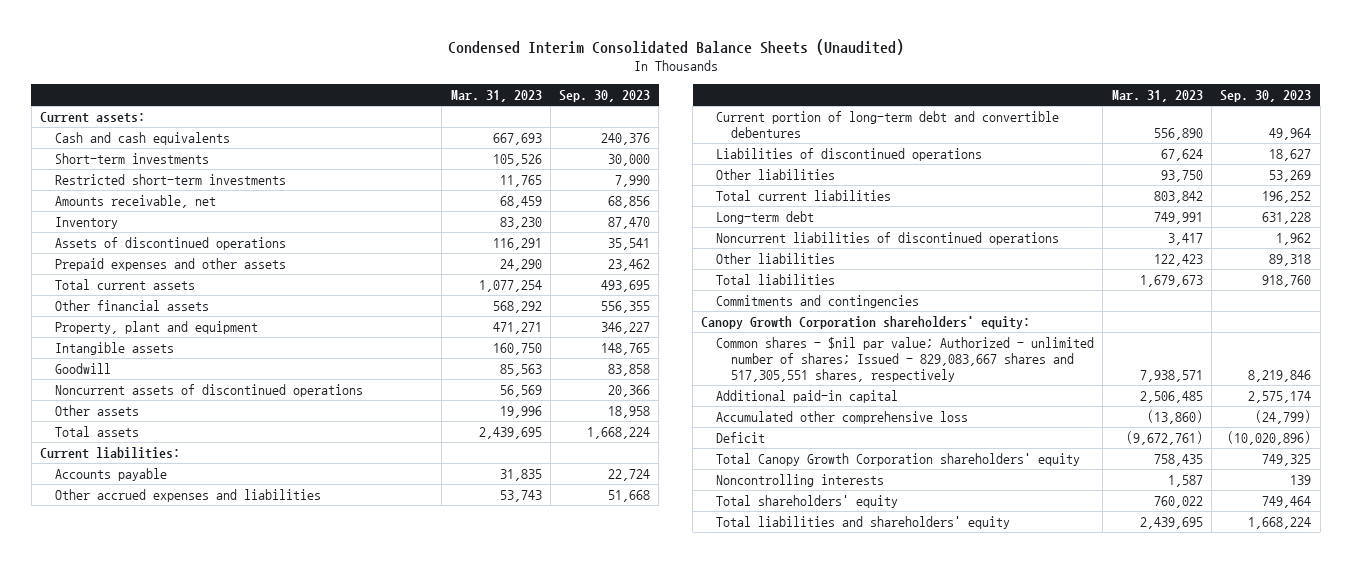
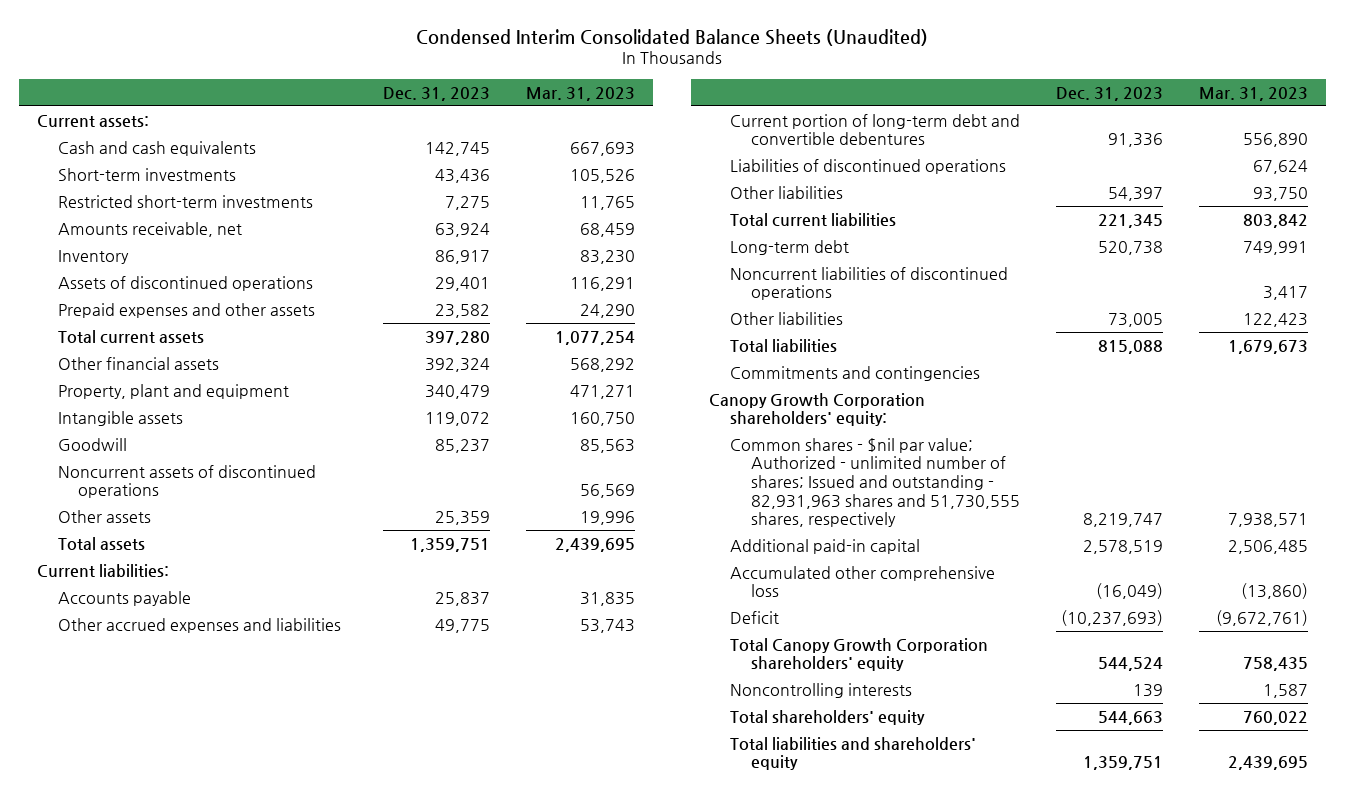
[559,89,651,102] Sep. 30, 2023 -> none
none -> [383,86,491,101] Dec. 31, 2023
[716,336,1095,382] Common shares - $nil par value; Authorized - unlimited number of shares; Issued - 829,083,667 shares and 517,305,551 shares, respectively -> [730,437,1020,528] Common shares - $nil par value; Authorized - unlimited number of shares; Issued and outstanding - 82,931,963 shares and 51,730,555 shares, respectively

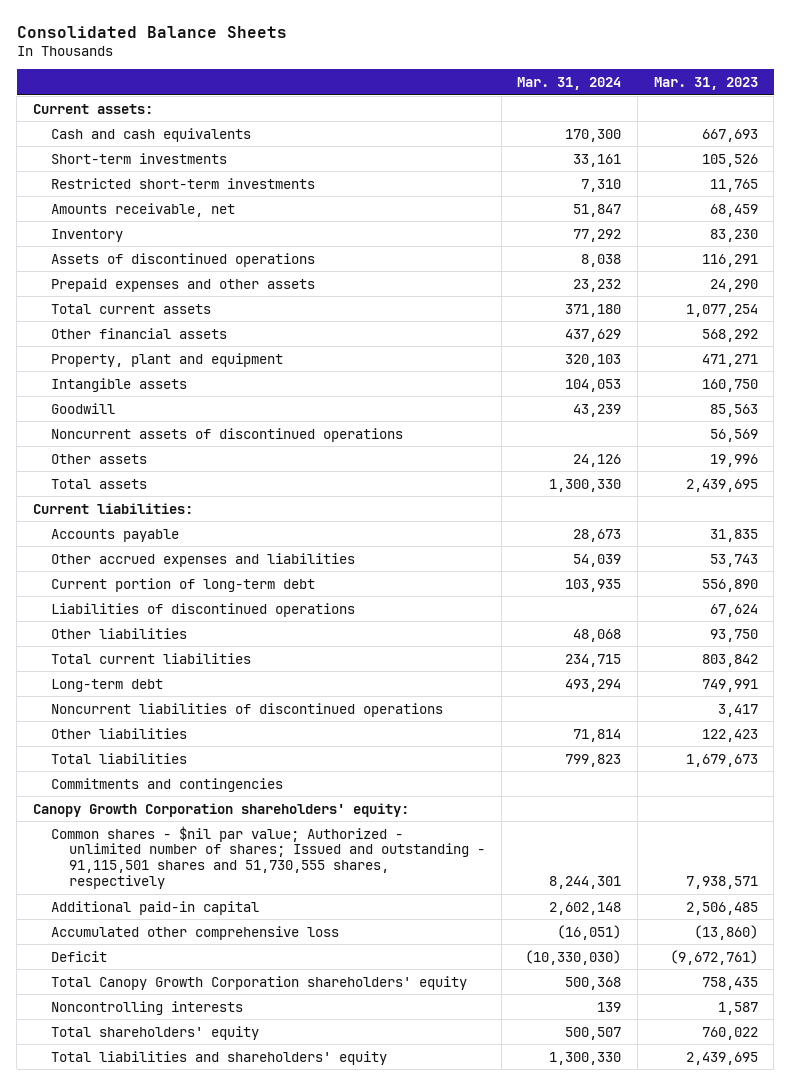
[416,28,929,46] Condensed Interim Consolidated Balance Sheets (Unaudited) -> [16,25,287,38] Consolidated Balance Sheets
[383,86,491,101] Dec. 31, 2023 -> none
none -> [517,76,622,90] Mar. 31, 2024
[730,113,1021,146] Current portion of long-term debt and convertible debentures -> [50,577,315,592] Current portion of long-term debt
[730,437,1020,528] Common shares - $nil par value; Authorized - unlimited number of shares; Issued and outstanding - 82,931,963 shares and 51,730,555 shares, respectively -> [50,825,486,889] Common shares - $nil par value; Authorized - unlimited number of shares; Issued and outstanding - 91,115,501 shares and 51,730,555 shares, respectively

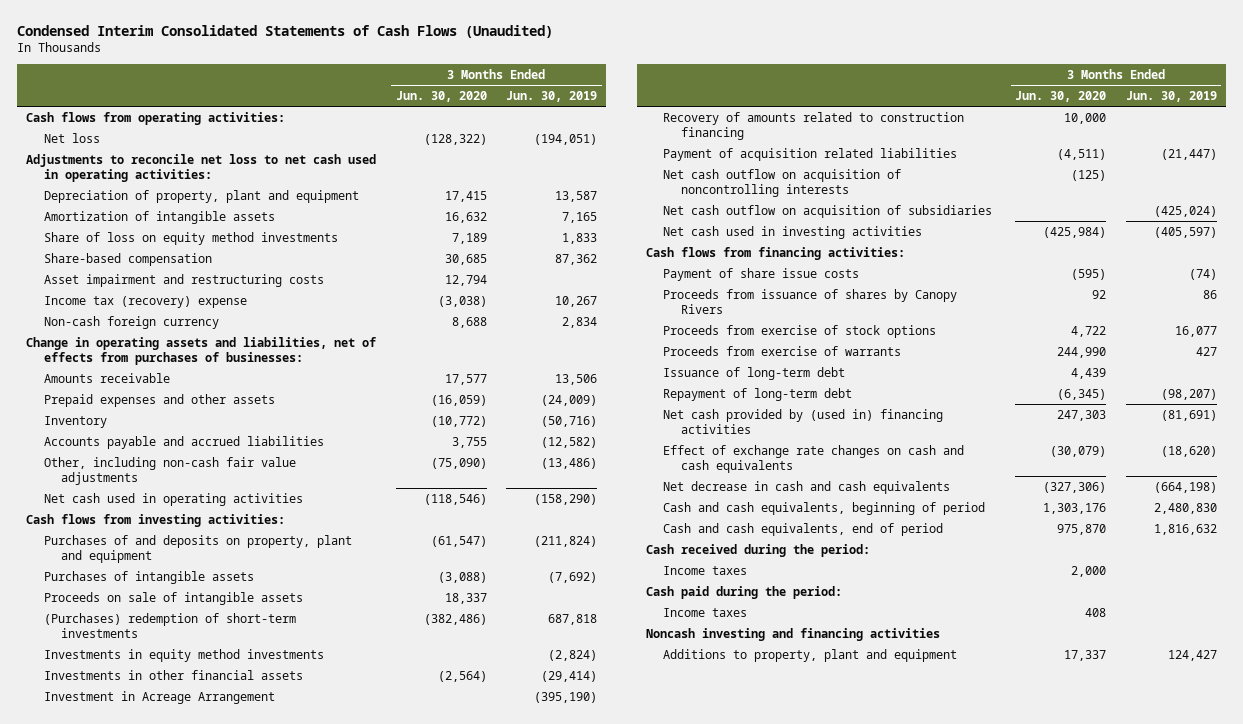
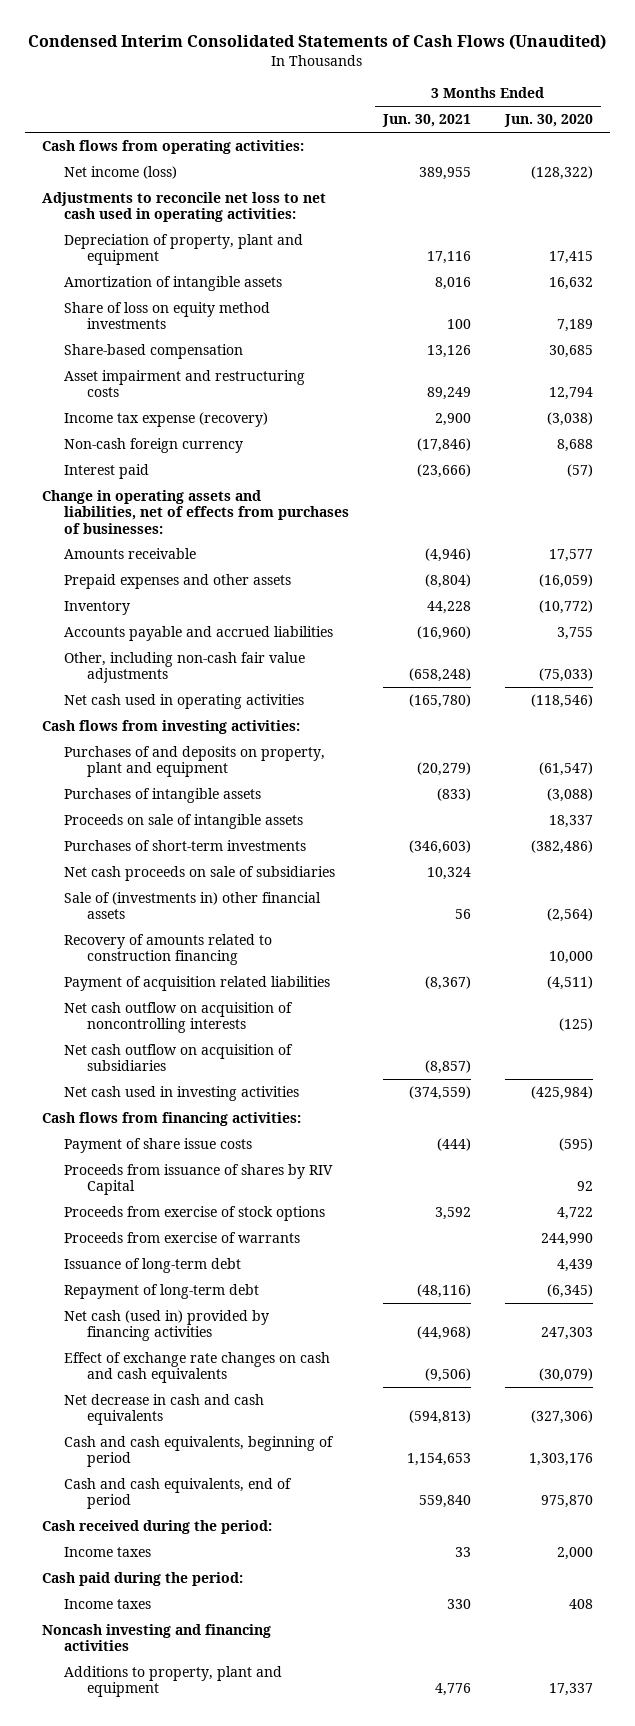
[505,91,597,103] Jun. 30, 2019 -> none
none -> [382,114,472,128] Jun. 30, 2021
[43,132,100,143] Net loss -> [64,166,178,180] Net income (loss)
[43,295,247,308] Income tax (recovery) expense -> [64,412,269,428] Income tax expense (recovery)
none -> [64,464,150,480] Interest paid
[430,457,487,469] (75,090) -> [538,668,593,683] (75,033)
[43,648,324,662] Investments in equity method investments -> none
[43,690,275,704] Investment in Acreage Arrangement -> none
[43,612,296,638] (Purchases) redemption of short-term investments -> [64,840,307,852] Purchases of short-term investments
none -> [64,866,336,882] Net cash proceeds on sale of subsidiaries
[43,669,303,680] Investments in other financial assets -> [64,892,322,920] Sale of (investments in) other financial assets
[663,288,958,314] Proceeds from issuance of shares by Canopy Rivers -> [64,1164,334,1196] Proceeds from issuance of shares by RIV Capital
[663,408,944,434] Net cash provided by (used in) financing activities -> [64,1310,270,1342] Net cash (used in) provided by financing activities

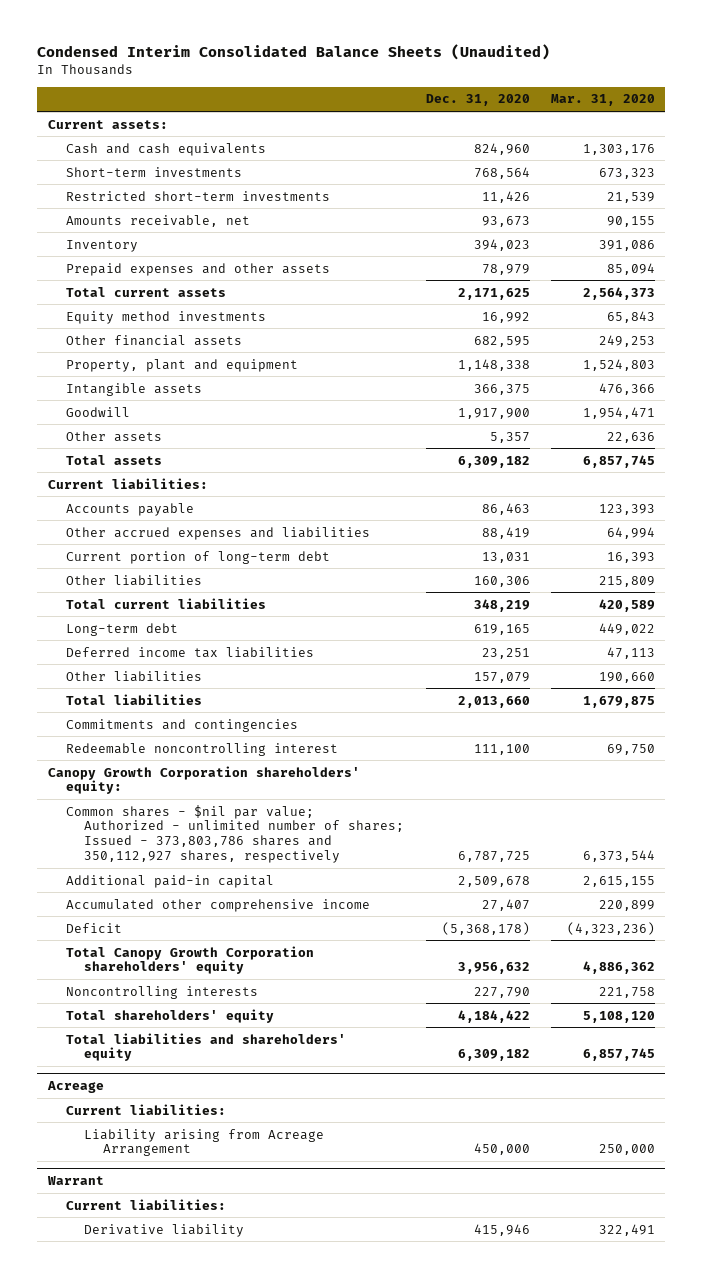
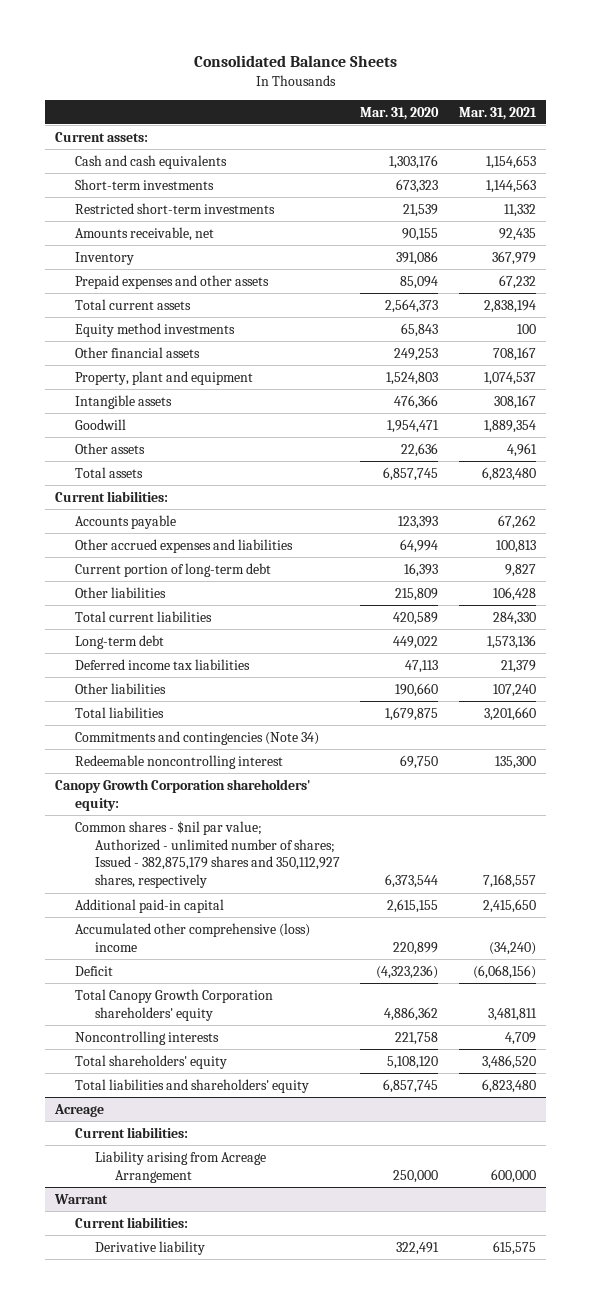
[37,43,551,60] Condensed Interim Consolidated Balance Sheets (Unaudited) -> [193,55,397,68] Consolidated Balance Sheets
[425,94,530,107] Dec. 31, 2020 -> none
none -> [458,106,537,120] Mar. 31, 2021
[66,718,299,732] Commitments and contingencies -> [75,730,320,745] Commitments and contingencies (Note 34)
[66,804,405,864] Common shares - $nil par value; Authorized - unlimited number of shares; Issued - 373,803,786 shares and 350,112,927 shares, respectively -> [75,820,341,889] Common shares - $nil par value; Authorized - unlimited number of shares; Issued - 382,875,179 shares and 350,112,927 shares, respectively
[66,898,371,912] Accumulated other comprehensive income -> [75,922,311,952] Accumulated other comprehensive (loss) income

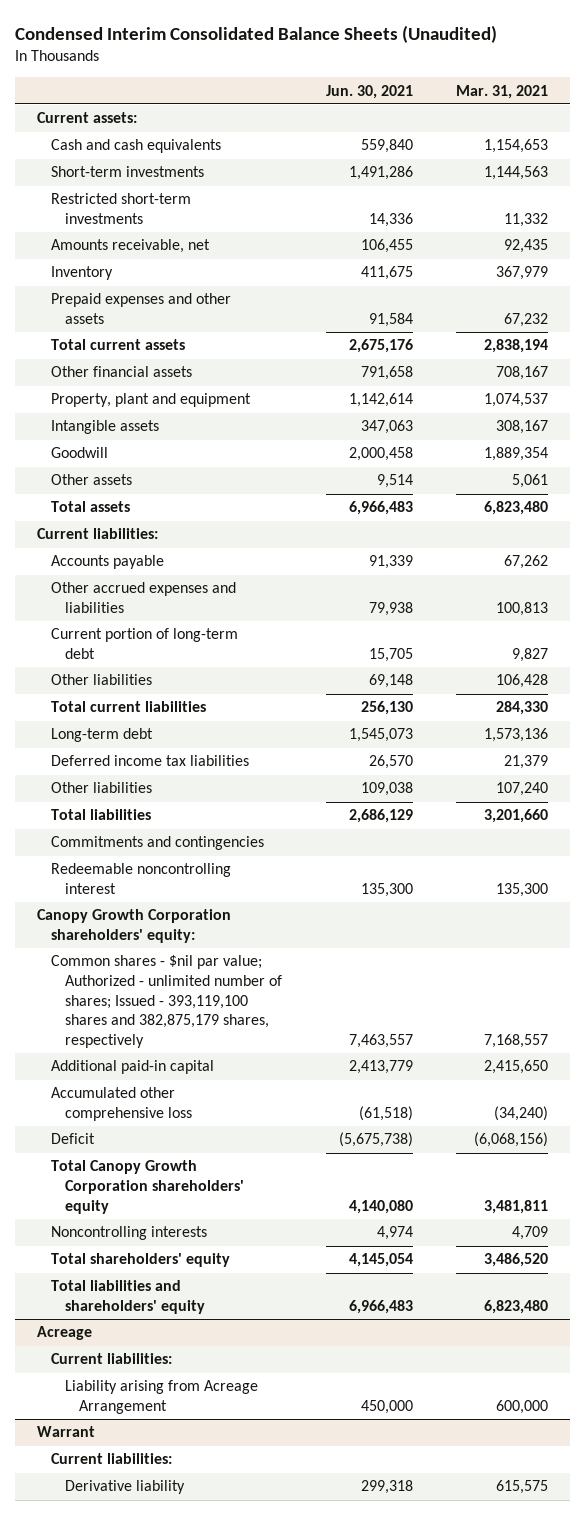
[193,55,397,68] Consolidated Balance Sheets -> [15,24,498,43] Condensed Interim Consolidated Balance Sheets (Unaudited)
[360,106,440,120] Mar. 31, 2020 -> none
none -> [325,84,413,99] Jun. 30, 2021
[75,322,236,337] Equity method investments -> none
[506,442,537,457] 4,961 -> [511,474,548,489] 5,061
[75,730,320,745] Commitments and contingencies (Note 34) -> [50,836,264,851] Commitments and contingencies
[75,820,341,889] Common shares - $nil par value; Authorized - unlimited number of shares; Issued - 382,875,179 shares and 350,112,927 shares, respectively -> [50,955,283,1048] Common shares - $nil par value; Authorized - unlimited number of shares; Issued - 393,119,100 shares and 382,875,179 shares, respectively
[75,922,311,952] Accumulated other comprehensive (loss) income -> [50,1087,193,1122] Accumulated other comprehensive loss

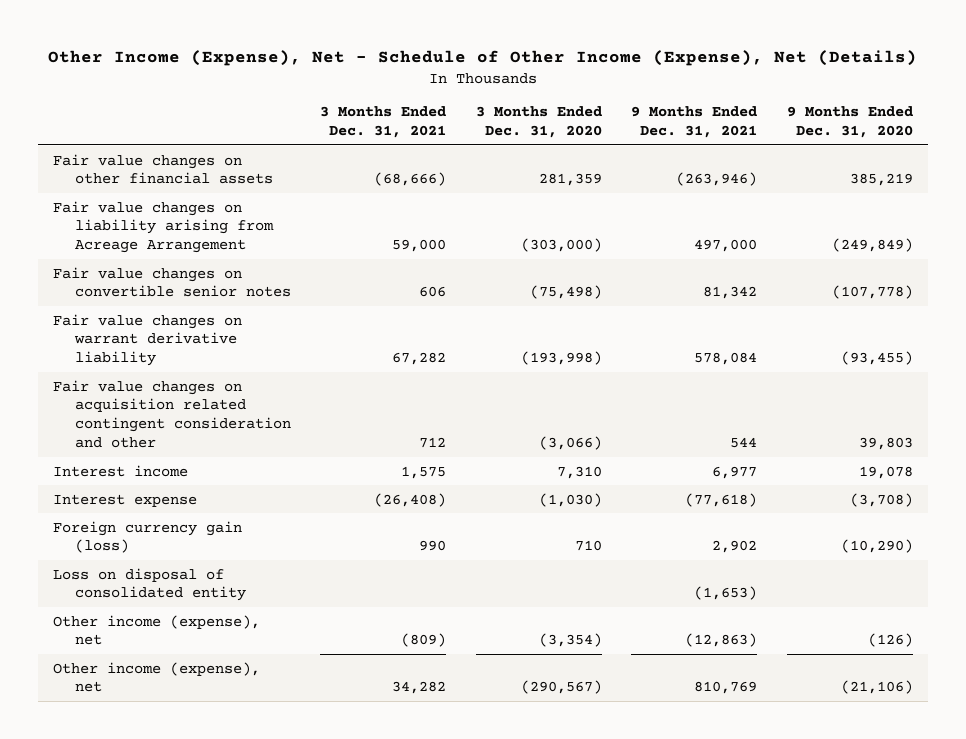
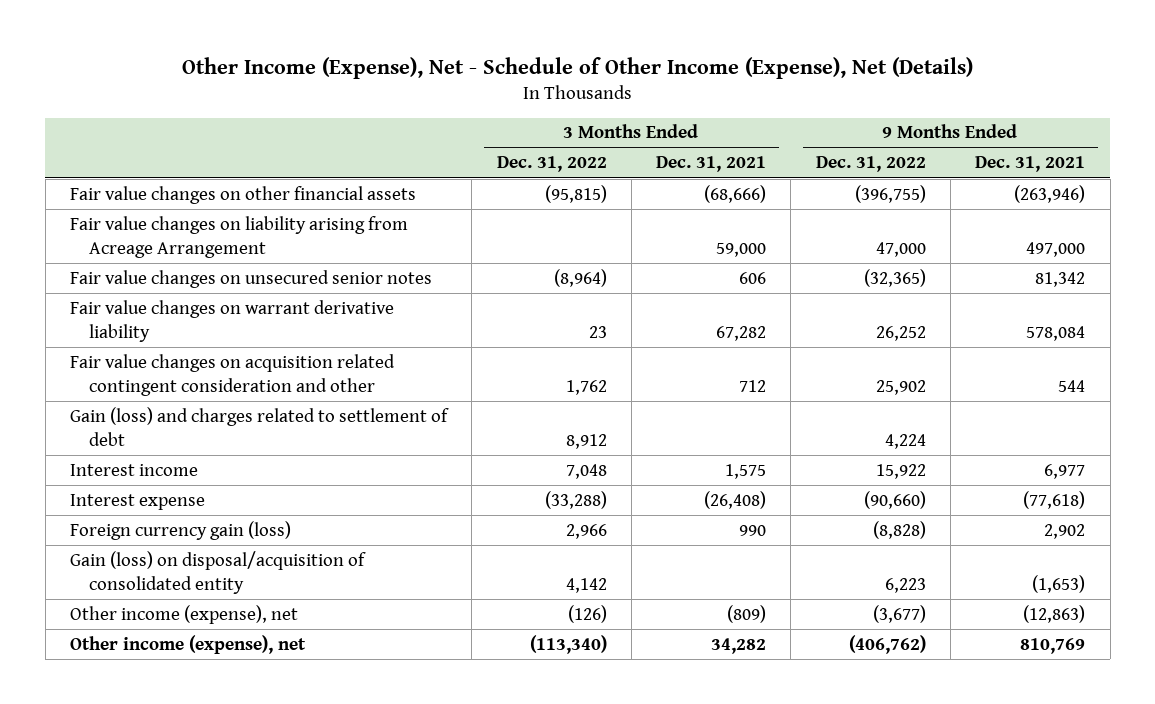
[475,106,602,139] 3 Months Ended Dec. 31, 2020 -> none
[786,106,913,139] 9 Months Ended Dec. 31, 2020 -> none
none -> [496,156,607,173] Dec. 31, 2022
none -> [815,156,926,173] Dec. 31, 2022
[52,266,291,298] Fair value changes on convertible senior notes -> [70,269,433,288] Fair value changes on unsecured senior notes
none -> [70,406,450,446] Gain (loss) and charges related to settlement of debt
[52,567,246,602] Loss on disposal of consolidated entity -> [70,550,367,594] Gain (loss) on disposal/acquisition of consolidated entity

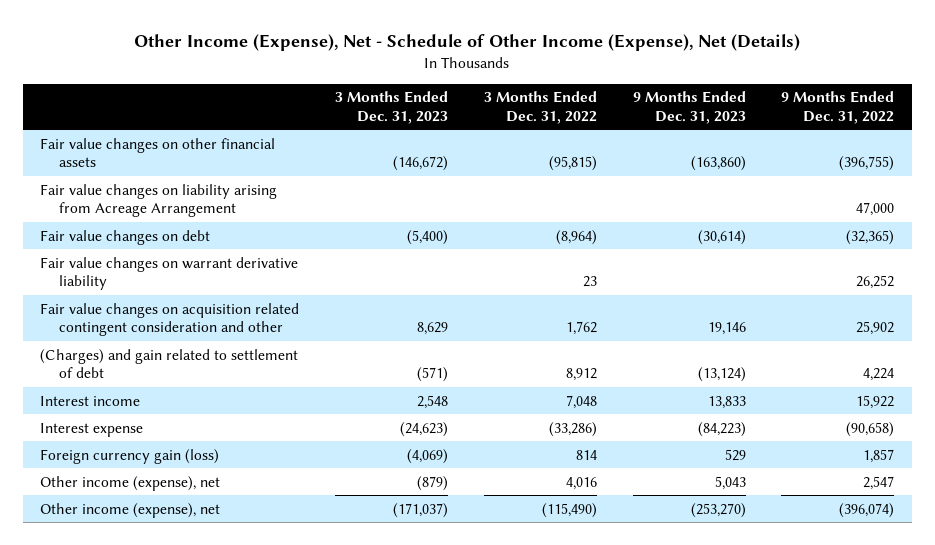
[656,156,767,173] Dec. 31, 2021 -> none
[975,156,1086,173] Dec. 31, 2021 -> none
none -> [335,91,449,125] 3 Months Ended Dec. 31, 2023
none -> [632,91,746,125] 9 Months Ended Dec. 31, 2023
[70,269,433,288] Fair value changes on unsecured senior notes -> [40,229,211,245] Fair value changes on debt
[70,406,450,446] Gain (loss) and charges related to settlement of debt -> [40,348,299,379] (Charges) and gain related to settlement of debt
[70,550,367,594] Gain (loss) on disposal/acquisition of consolidated entity -> none
[544,490,607,509] (33,288) -> [548,421,597,437] (33,286)
[863,490,926,509] (90,660) -> [846,421,895,437] (90,658)
[565,523,607,539] 2,966 -> [575,449,597,460] 814
[872,520,926,539] (8,828) -> [863,448,895,463] 1,857
[567,604,607,623] (126) -> [565,476,597,490] 4,016
[872,604,926,623] (3,677) -> [863,475,895,490] 2,547
[529,634,607,654] (113,340) -> [541,502,597,518] (115,490)
[848,634,926,654] (406,762) -> [839,502,895,518] (396,074)

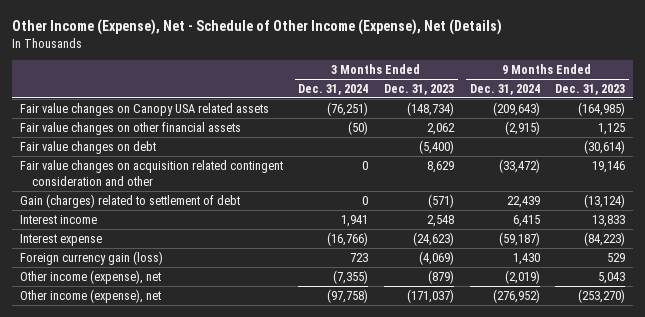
[483,91,597,125] 3 Months Ended Dec. 31, 2022 -> none
[781,91,895,125] 9 Months Ended Dec. 31, 2022 -> none
none -> [298,83,369,95] Dec. 31, 2024
none -> [469,83,540,95] Dec. 31, 2024
[40,183,278,218] Fair value changes on liability arising from Acreage Arrangement -> none
none -> [19,102,269,116] Fair value changes on Canopy USA related assets
[393,156,449,172] (146,672) -> [426,122,455,135] 2,062
[690,156,746,172] (163,860) -> [598,122,626,135] 1,125
[40,256,299,291] Fair value changes on warrant derivative liability -> none
[40,348,299,379] (Charges) and gain related to settlement of debt -> [19,193,240,208] Gain (charges) related to settlement of debt

